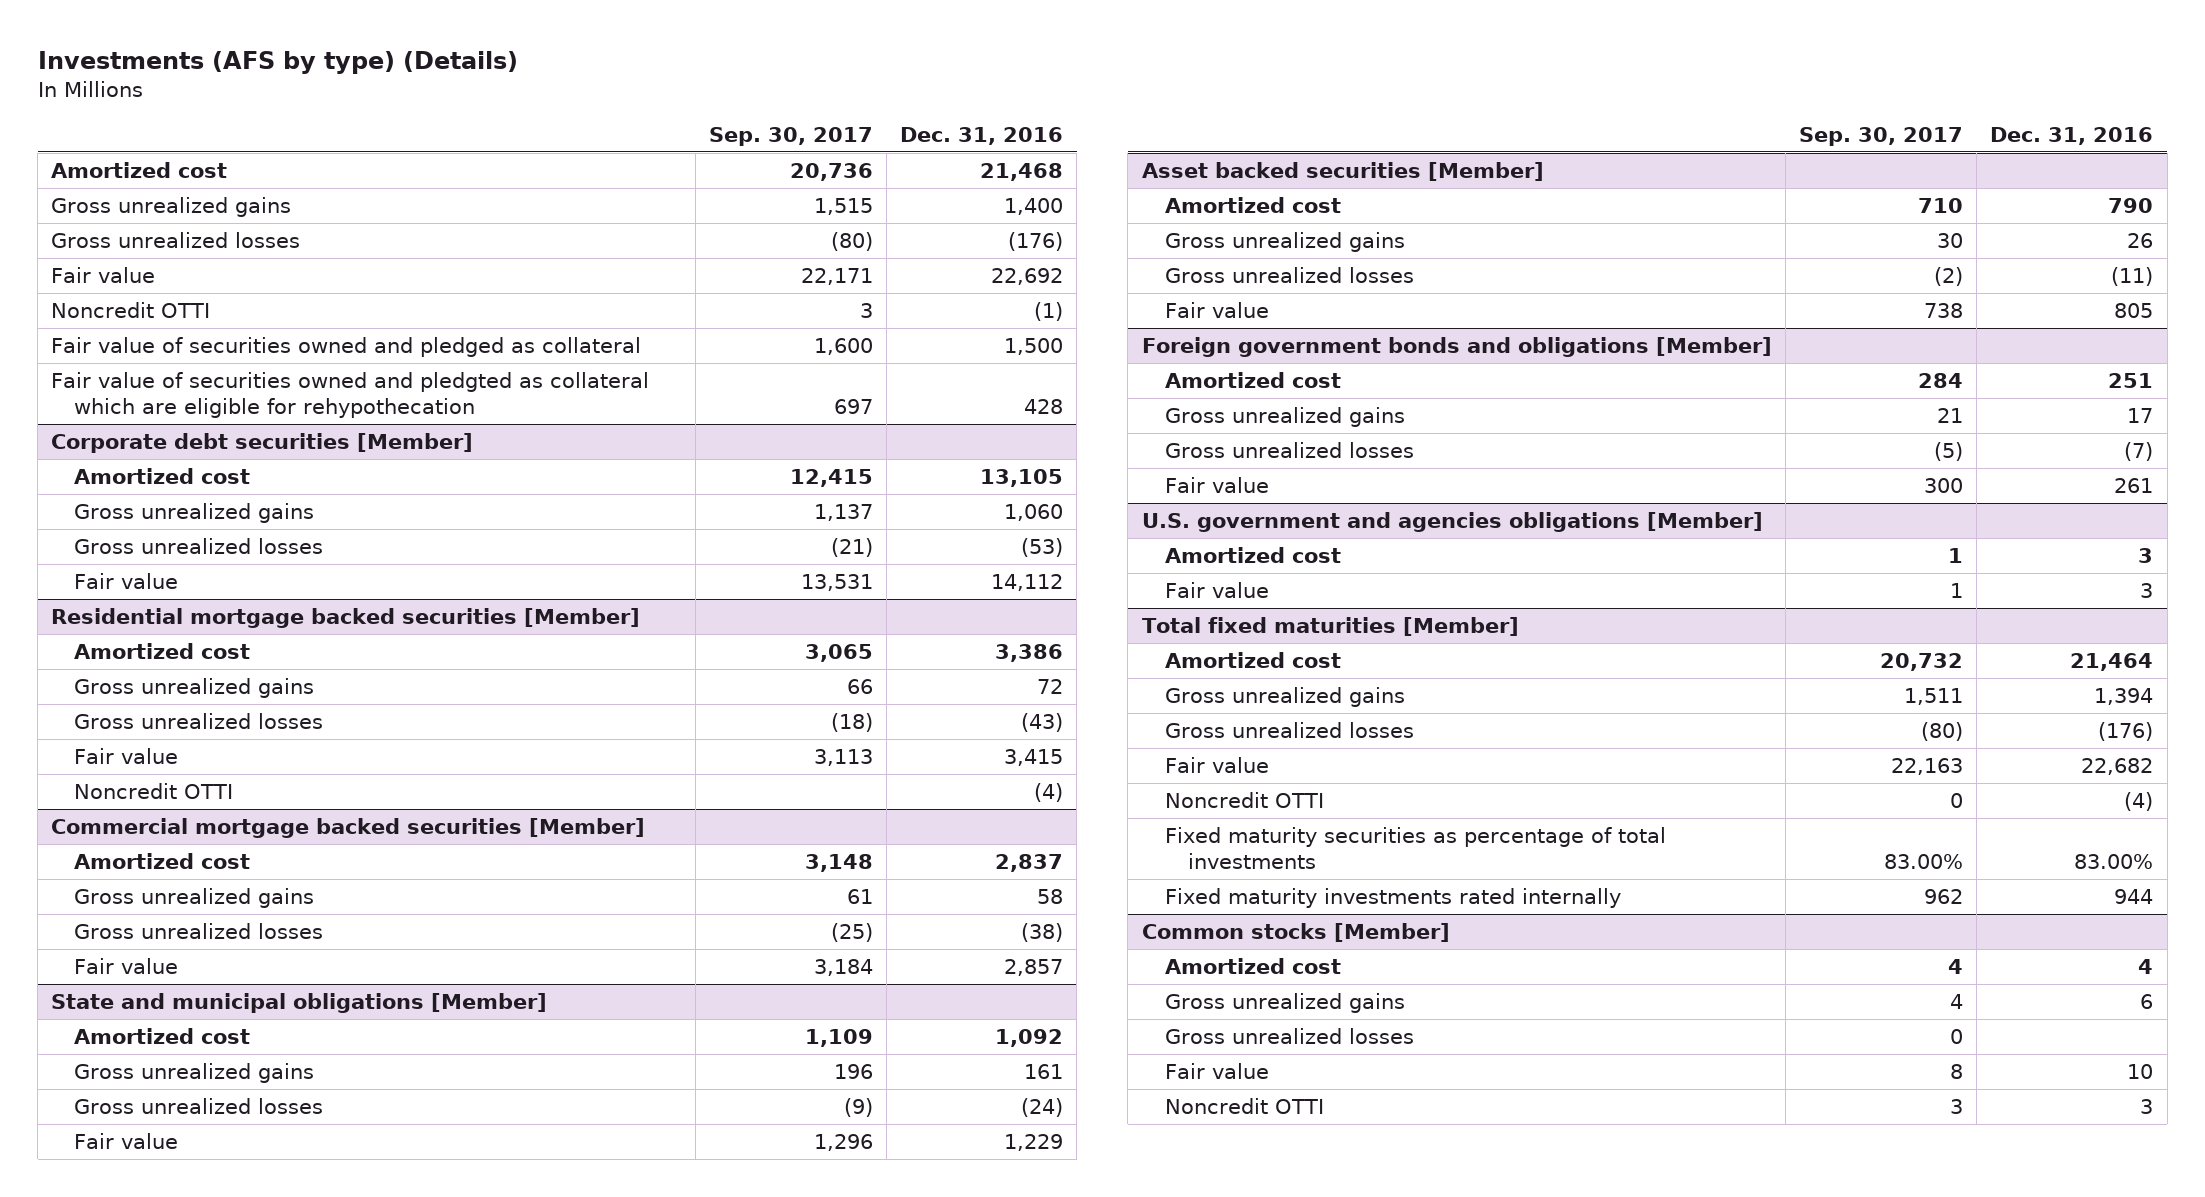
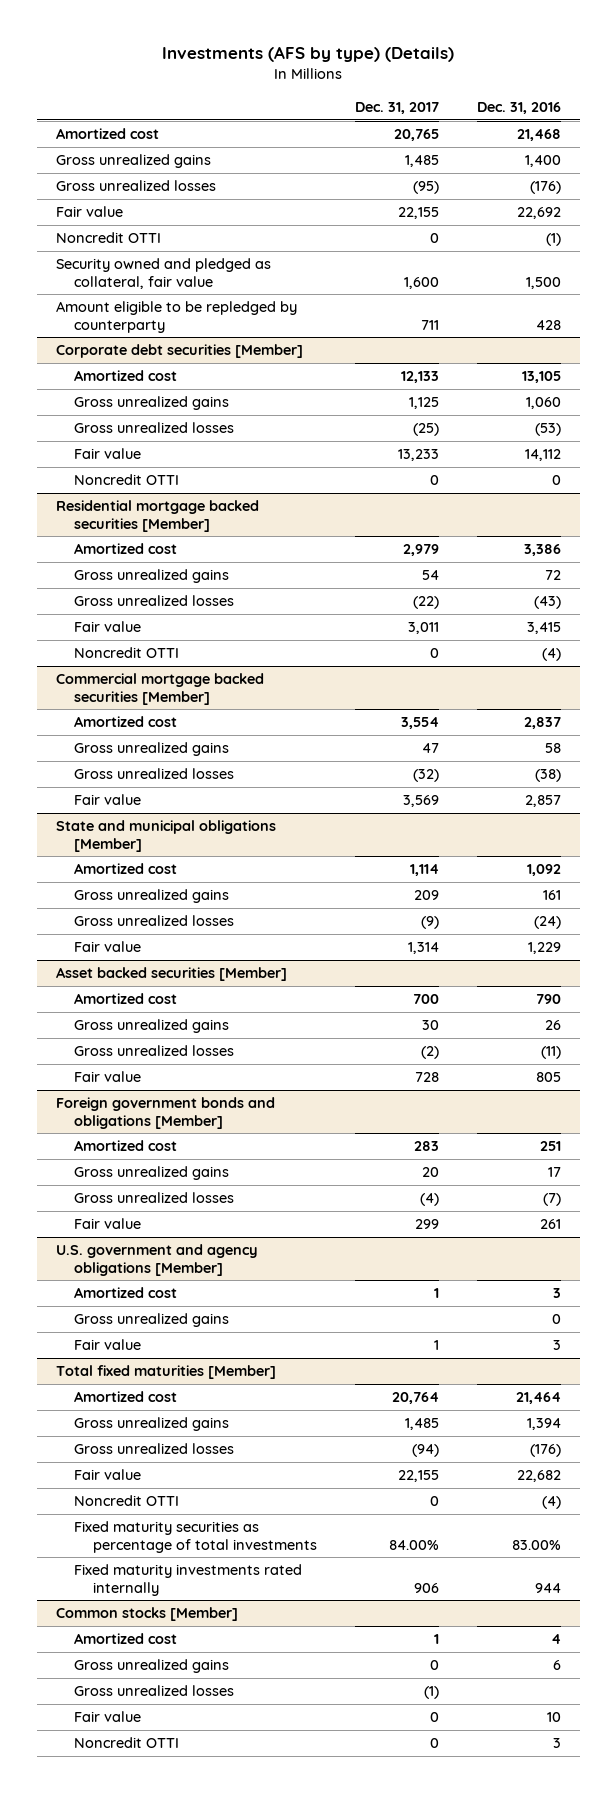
[708,126,873,146] Sep. 30, 2017 -> none
none -> [354,102,439,115] Dec. 31, 2017
[51,336,642,357] Fair value of securities owned and pledged as collateral -> [55,258,271,289] Security owned and pledged as collateral, fair value
[51,371,650,418] Fair value of securities owned and pledgted as collateral which are eligible for rehypothecation -> [55,301,297,333] Amount eligible to be repledged by counterparty
none -> [74,474,180,486] Noncredit OTTI
[1141,511,1763,532] U.S. government and agencies obligations [Member] -> [55,1244,258,1276] U.S. government and agency obligations [Member]
none -> [74,1313,230,1328] Gross unrealized gains

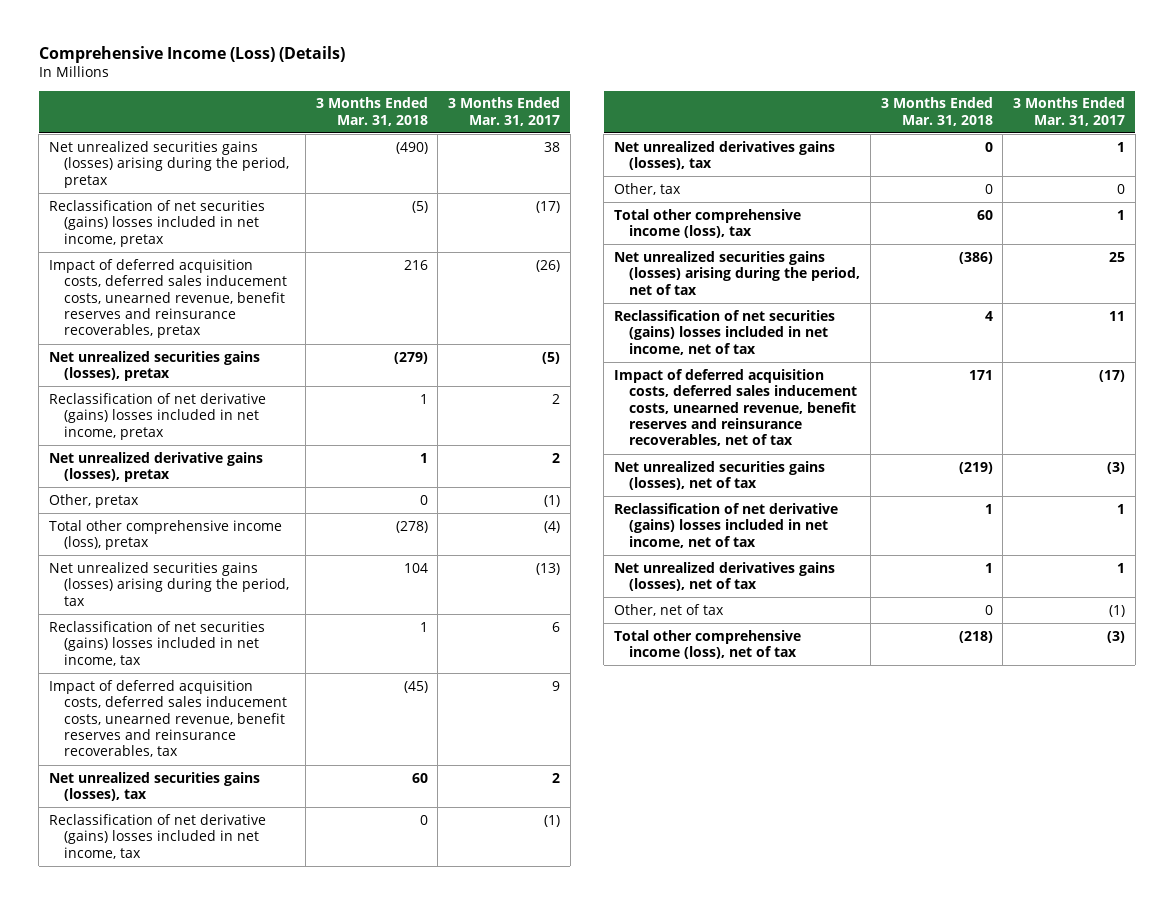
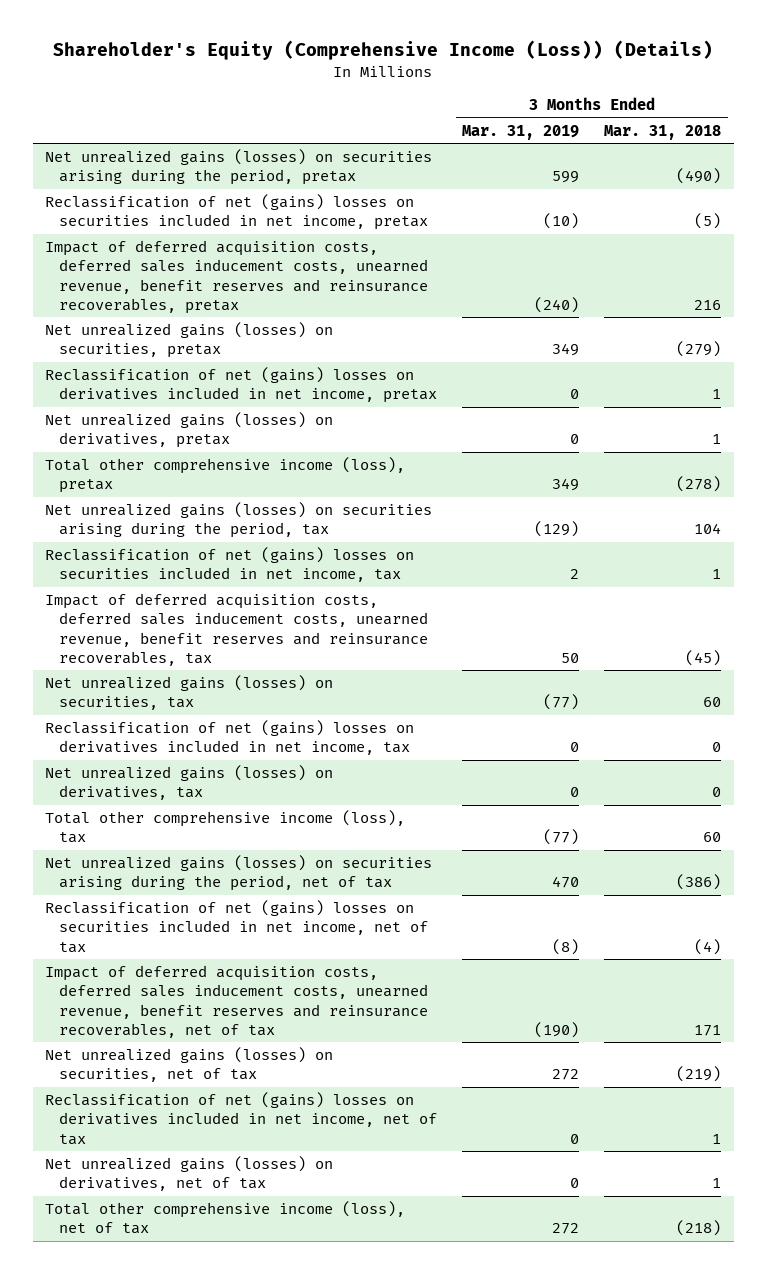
[38,46,345,64] Comprehensive Income (Loss) (Details) -> [53,40,714,61] Shareholder's Equity (Comprehensive Income (Loss)) (Details)
[448,97,561,126] 3 Months Ended Mar. 31, 2017 -> none
none -> [461,124,579,140] Mar. 31, 2019
[48,140,290,188] Net unrealized securities gains (losses) arising during the period, pretax -> [45,149,433,186] Net unrealized gains (losses) on securities arising during the period, pretax
[48,199,265,247] Reclassification of net securities (gains) losses included in net income, pretax -> [45,194,428,231] Reclassification of net (gains) losses on securities included in net income, pretax
[48,493,139,508] Other, pretax -> none
[48,350,260,382] Net unrealized securities gains (losses), pretax -> [45,322,334,359] Net unrealized gains (losses) on securities, pretax
[48,392,266,440] Reclassification of net derivative (gains) losses included in net income, pretax -> [45,367,437,404] Reclassification of net (gains) losses on derivatives included in net income, pretax
[48,451,263,483] Net unrealized derivative gains (losses), pretax -> [45,412,334,449] Net unrealized gains (losses) on derivatives, pretax
[48,561,290,606] Net unrealized securities gains (losses) arising during the period, tax -> [45,502,433,539] Net unrealized gains (losses) on securities arising during the period, tax
[48,620,265,666] Reclassification of net securities (gains) losses included in net income, tax -> [45,547,415,583] Reclassification of net (gains) losses on securities included in net income, tax
[613,182,681,195] Other, tax -> none
[48,771,260,802] Net unrealized securities gains (losses), tax -> [45,675,334,711] Net unrealized gains (losses) on securities, tax
[48,813,266,859] Reclassification of net derivative (gains) losses included in net income, tax -> [45,720,415,756] Reclassification of net (gains) losses on derivatives included in net income, tax
[613,140,835,171] Net unrealized derivatives gains (losses), tax -> [45,765,334,801] Net unrealized gains (losses) on derivatives, tax
[613,250,861,295] Net unrealized securities gains (losses) arising during the period, net of tax -> [45,855,433,892] Net unrealized gains (losses) on securities arising during the period, net of tax
[613,309,835,355] Reclassification of net securities (gains) losses included in net income, net of tax -> [45,900,428,953] Reclassification of net (gains) losses on securities included in net income, net of tax
[984,310,993,321] 4 -> [694,938,722,955] (4)
[613,603,724,616] Other, net of tax -> none
[613,460,825,491] Net unrealized securities gains (losses), net of tax -> [45,1047,334,1083] Net unrealized gains (losses) on securities, net of tax
[613,502,838,548] Reclassification of net derivative (gains) losses included in net income, net of tax -> [45,1092,437,1145] Reclassification of net (gains) losses on derivatives included in net income, net of tax
[613,561,835,592] Net unrealized derivatives gains (losses), net of tax -> [45,1156,334,1192] Net unrealized gains (losses) on derivatives, net of tax

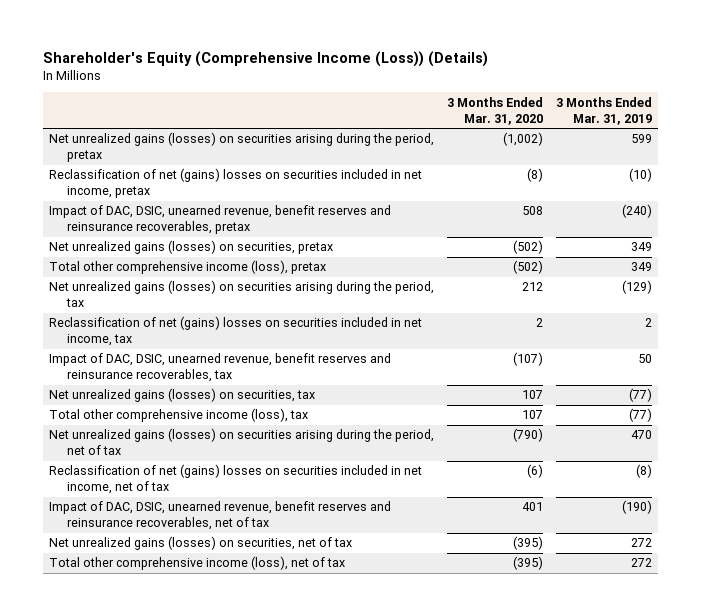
[604,124,722,140] Mar. 31, 2018 -> none
none -> [447,96,544,125] 3 Months Ended Mar. 31, 2020
[45,240,428,314] Impact of deferred acquisition costs, deferred sales inducement costs, unearned revenue, benefit reserves and reinsurance recoverables, pretax -> [49,205,392,235] Impact of DAC, DSIC, unearned revenue, benefit reserves and reinsurance recoverables, pretax
[45,367,437,404] Reclassification of net (gains) losses on derivatives included in net income, pretax -> none
[45,412,334,449] Net unrealized gains (losses) on derivatives, pretax -> none
[45,593,428,666] Impact of deferred acquisition costs, deferred sales inducement costs, unearned revenue, benefit reserves and reinsurance recoverables, tax -> [49,353,392,383] Impact of DAC, DSIC, unearned revenue, benefit reserves and reinsurance recoverables, tax
[45,720,415,756] Reclassification of net (gains) losses on derivatives included in net income, tax -> none
[45,765,334,801] Net unrealized gains (losses) on derivatives, tax -> none
[45,965,428,1038] Impact of deferred acquisition costs, deferred sales inducement costs, unearned revenue, benefit reserves and reinsurance recoverables, net of tax -> [49,501,392,531] Impact of DAC, DSIC, unearned revenue, benefit reserves and reinsurance recoverables, net of tax
[45,1092,437,1145] Reclassification of net (gains) losses on derivatives included in net income, net of tax -> none
[45,1156,334,1192] Net unrealized gains (losses) on derivatives, net of tax -> none

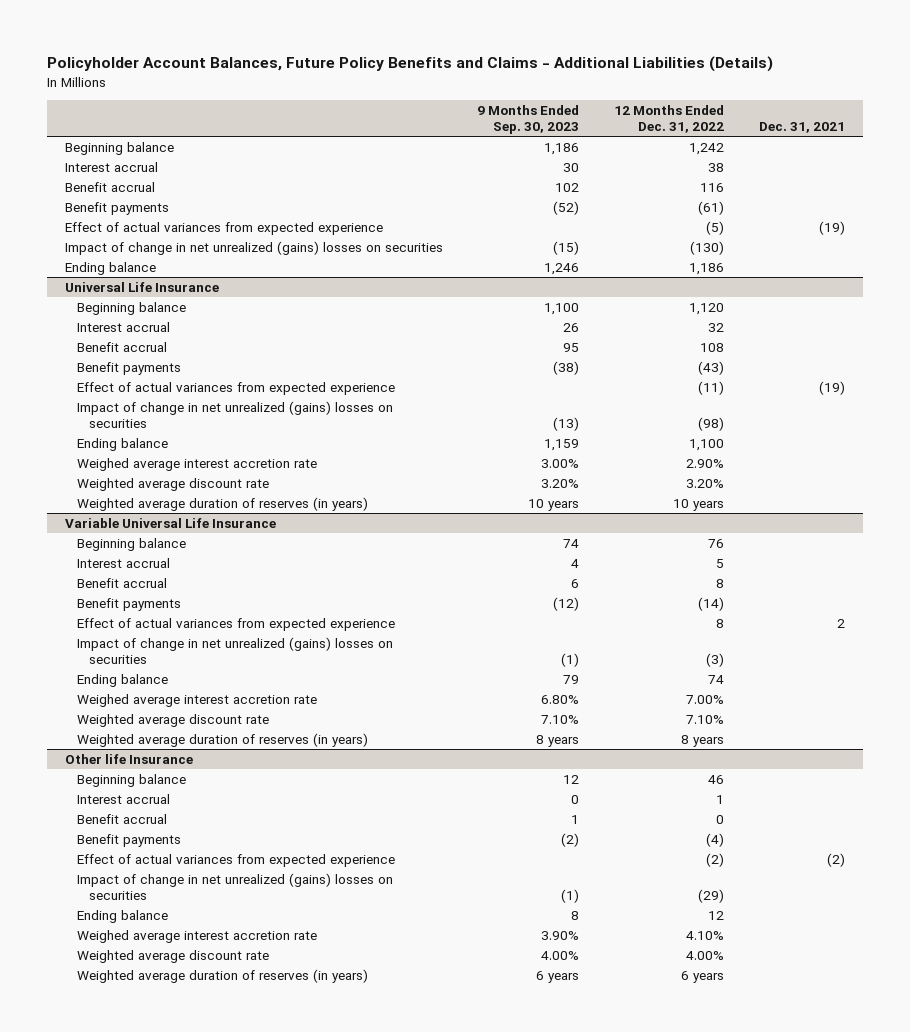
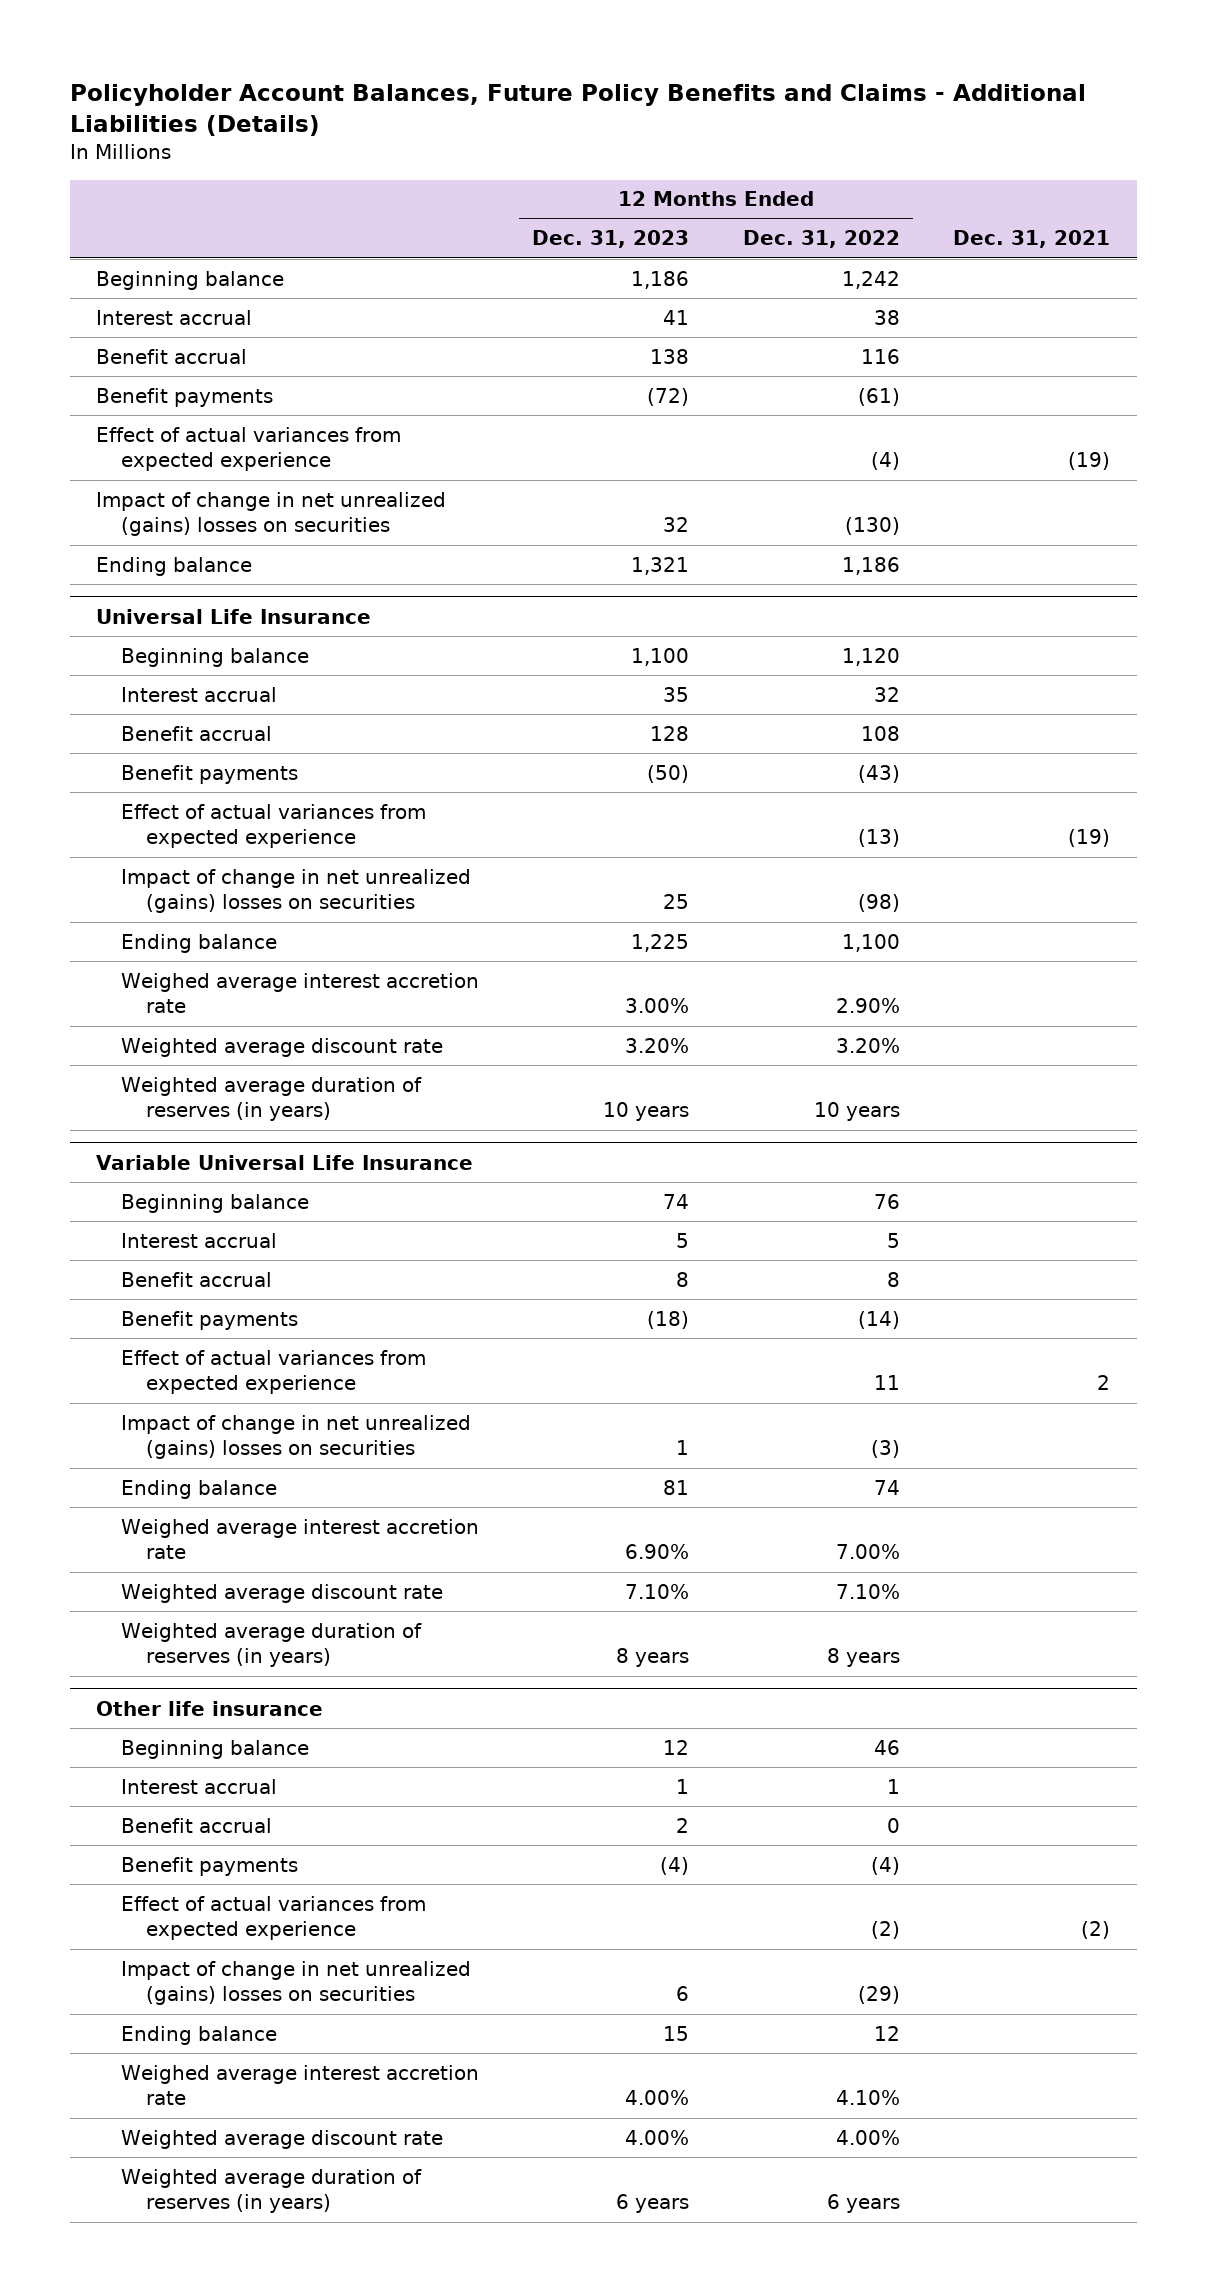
[477,105,580,134] 9 Months Ended Sep. 30, 2023 -> none
none -> [532,230,690,249] Dec. 31, 2023
[706,221,725,236] (5) -> [870,452,900,471] (4)
[698,381,725,396] (11) -> [857,829,900,848] (13)
[716,619,725,629] 8 -> [873,1375,900,1391] 11
[64,754,193,765] Other life Insurance -> [96,1700,324,1716] Other life insurance

